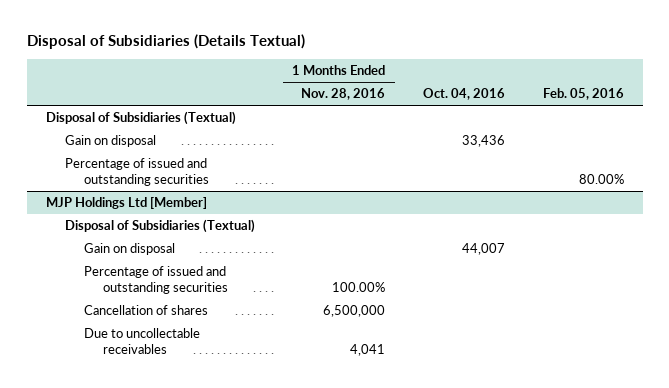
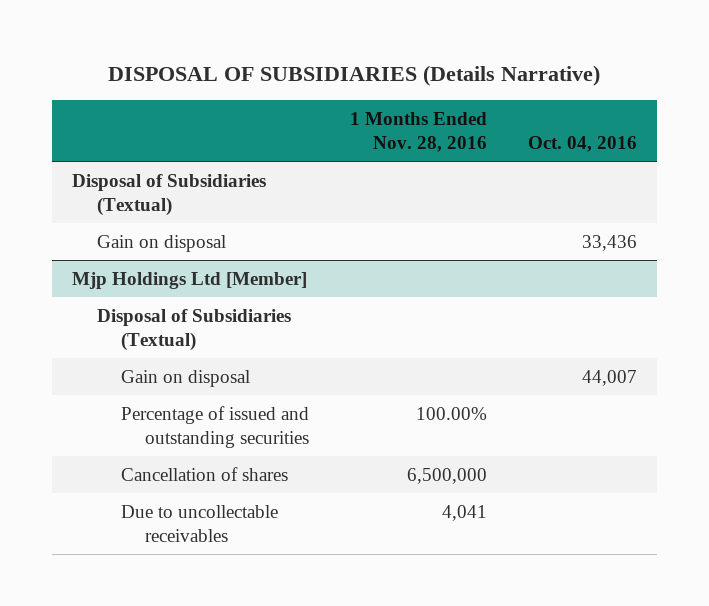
[26,34,305,50] Disposal of Subsidiaries (Details Textual) -> [108,65,601,87] DISPOSAL OF SUBSIDIARIES (Details Narrative)
[542,88,624,101] Feb. 05, 2016 -> none
[64,158,209,187] Percentage of issued and outstanding securities -> none
[45,197,207,210] MJP Holdings Ltd [Member] -> [72,271,308,289] Mjp Holdings Ltd [Member]

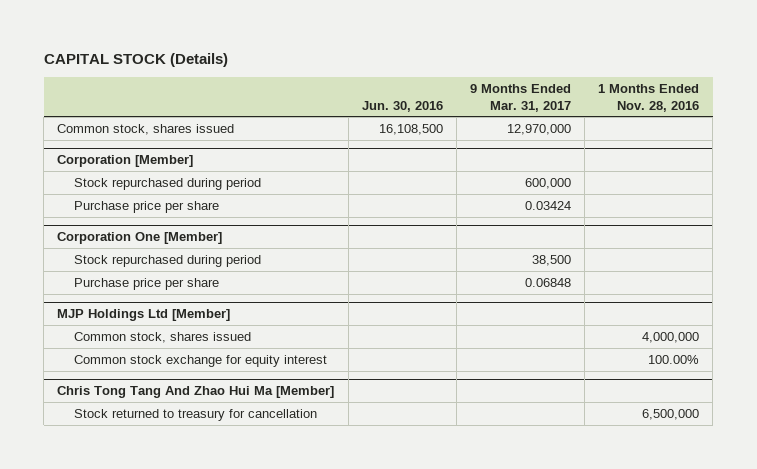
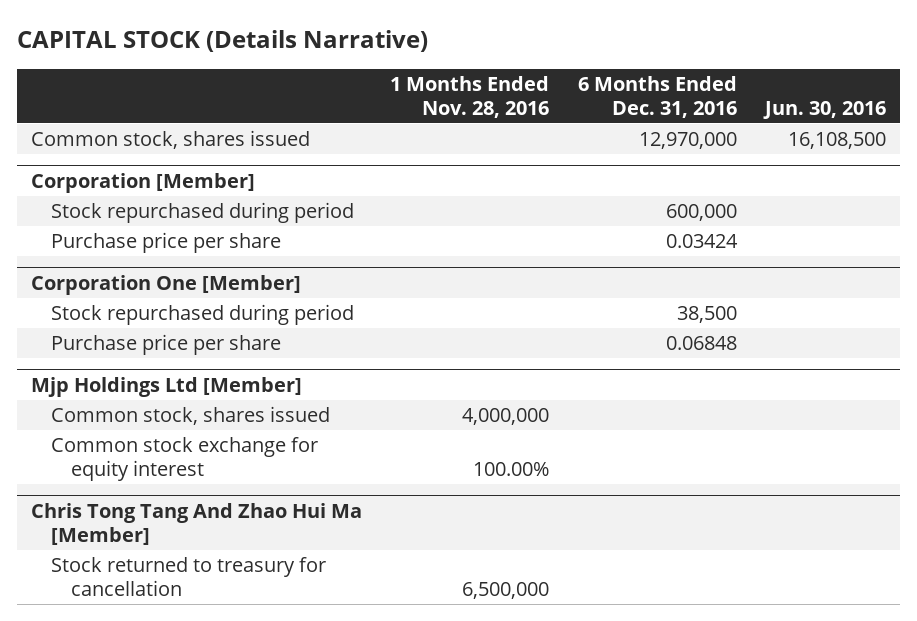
[43,53,228,68] CAPITAL STOCK (Details) -> [16,30,428,53] CAPITAL STOCK (Details Narrative)
[470,84,572,112] 9 Months Ended Mar. 31, 2017 -> none
none -> [577,75,737,118] 6 Months Ended Dec. 31, 2016
[57,309,231,322] MJP Holdings Ltd [Member] -> [31,377,303,398] Mjp Holdings Ltd [Member]

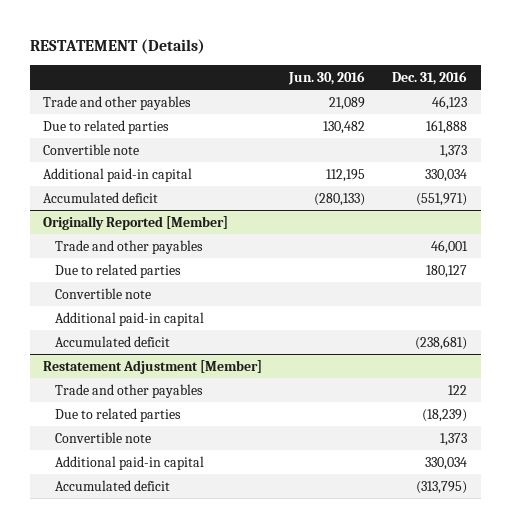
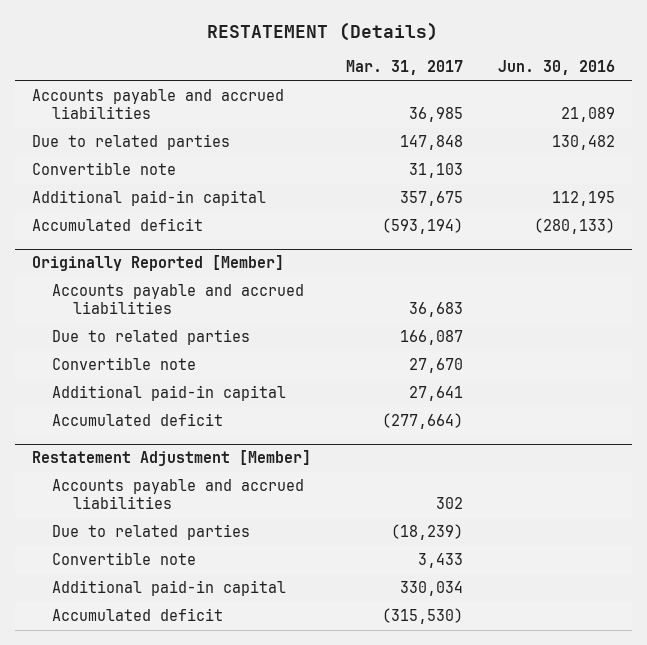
[392,70,468,85] Dec. 31, 2016 -> none
none -> [345,60,463,76] Mar. 31, 2017
[43,95,192,110] Trade and other payables -> [31,89,284,120] Accounts payable and accrued liabilities
[54,239,203,254] Trade and other payables -> none
none -> [52,284,305,315] Accounts payable and accrued liabilities
[54,383,203,398] Trade and other payables -> none
none -> [52,479,305,510] Accounts payable and accrued liabilities

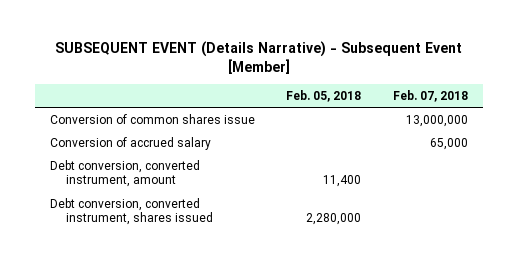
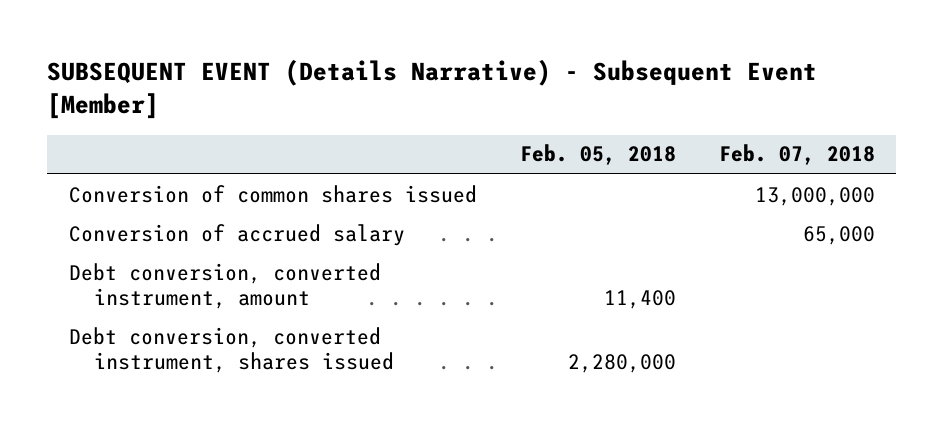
[50,113,256,124] Conversion of common shares issue -> [68,184,477,203] Conversion of common shares issued

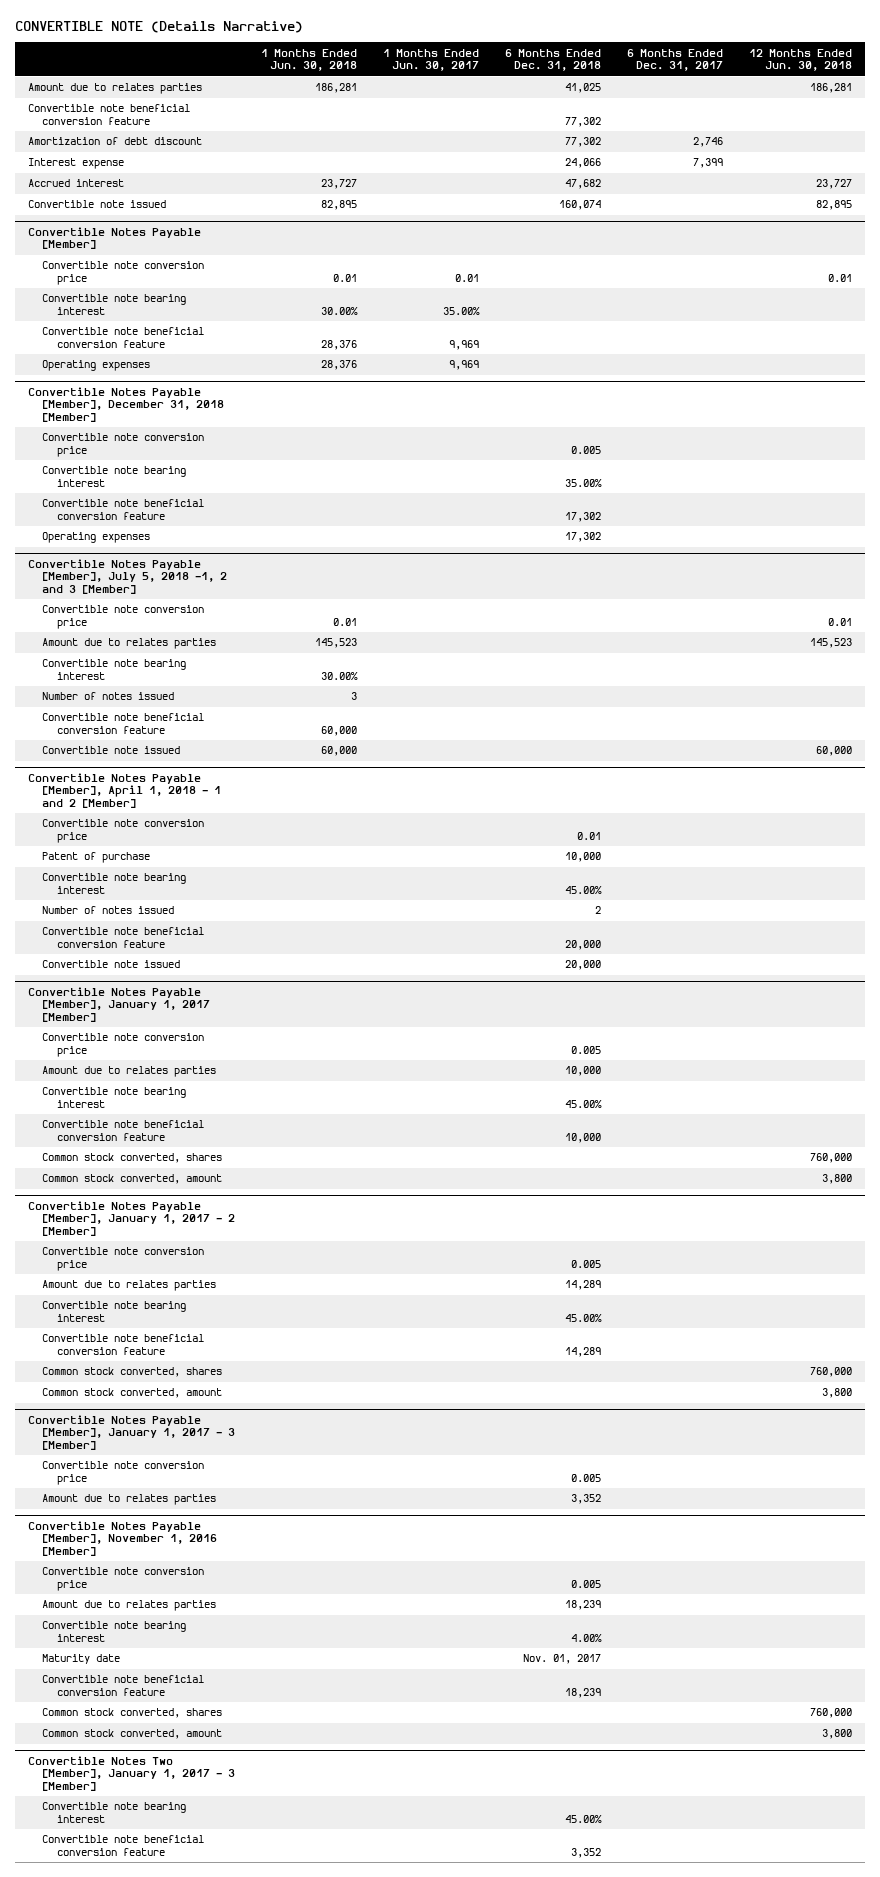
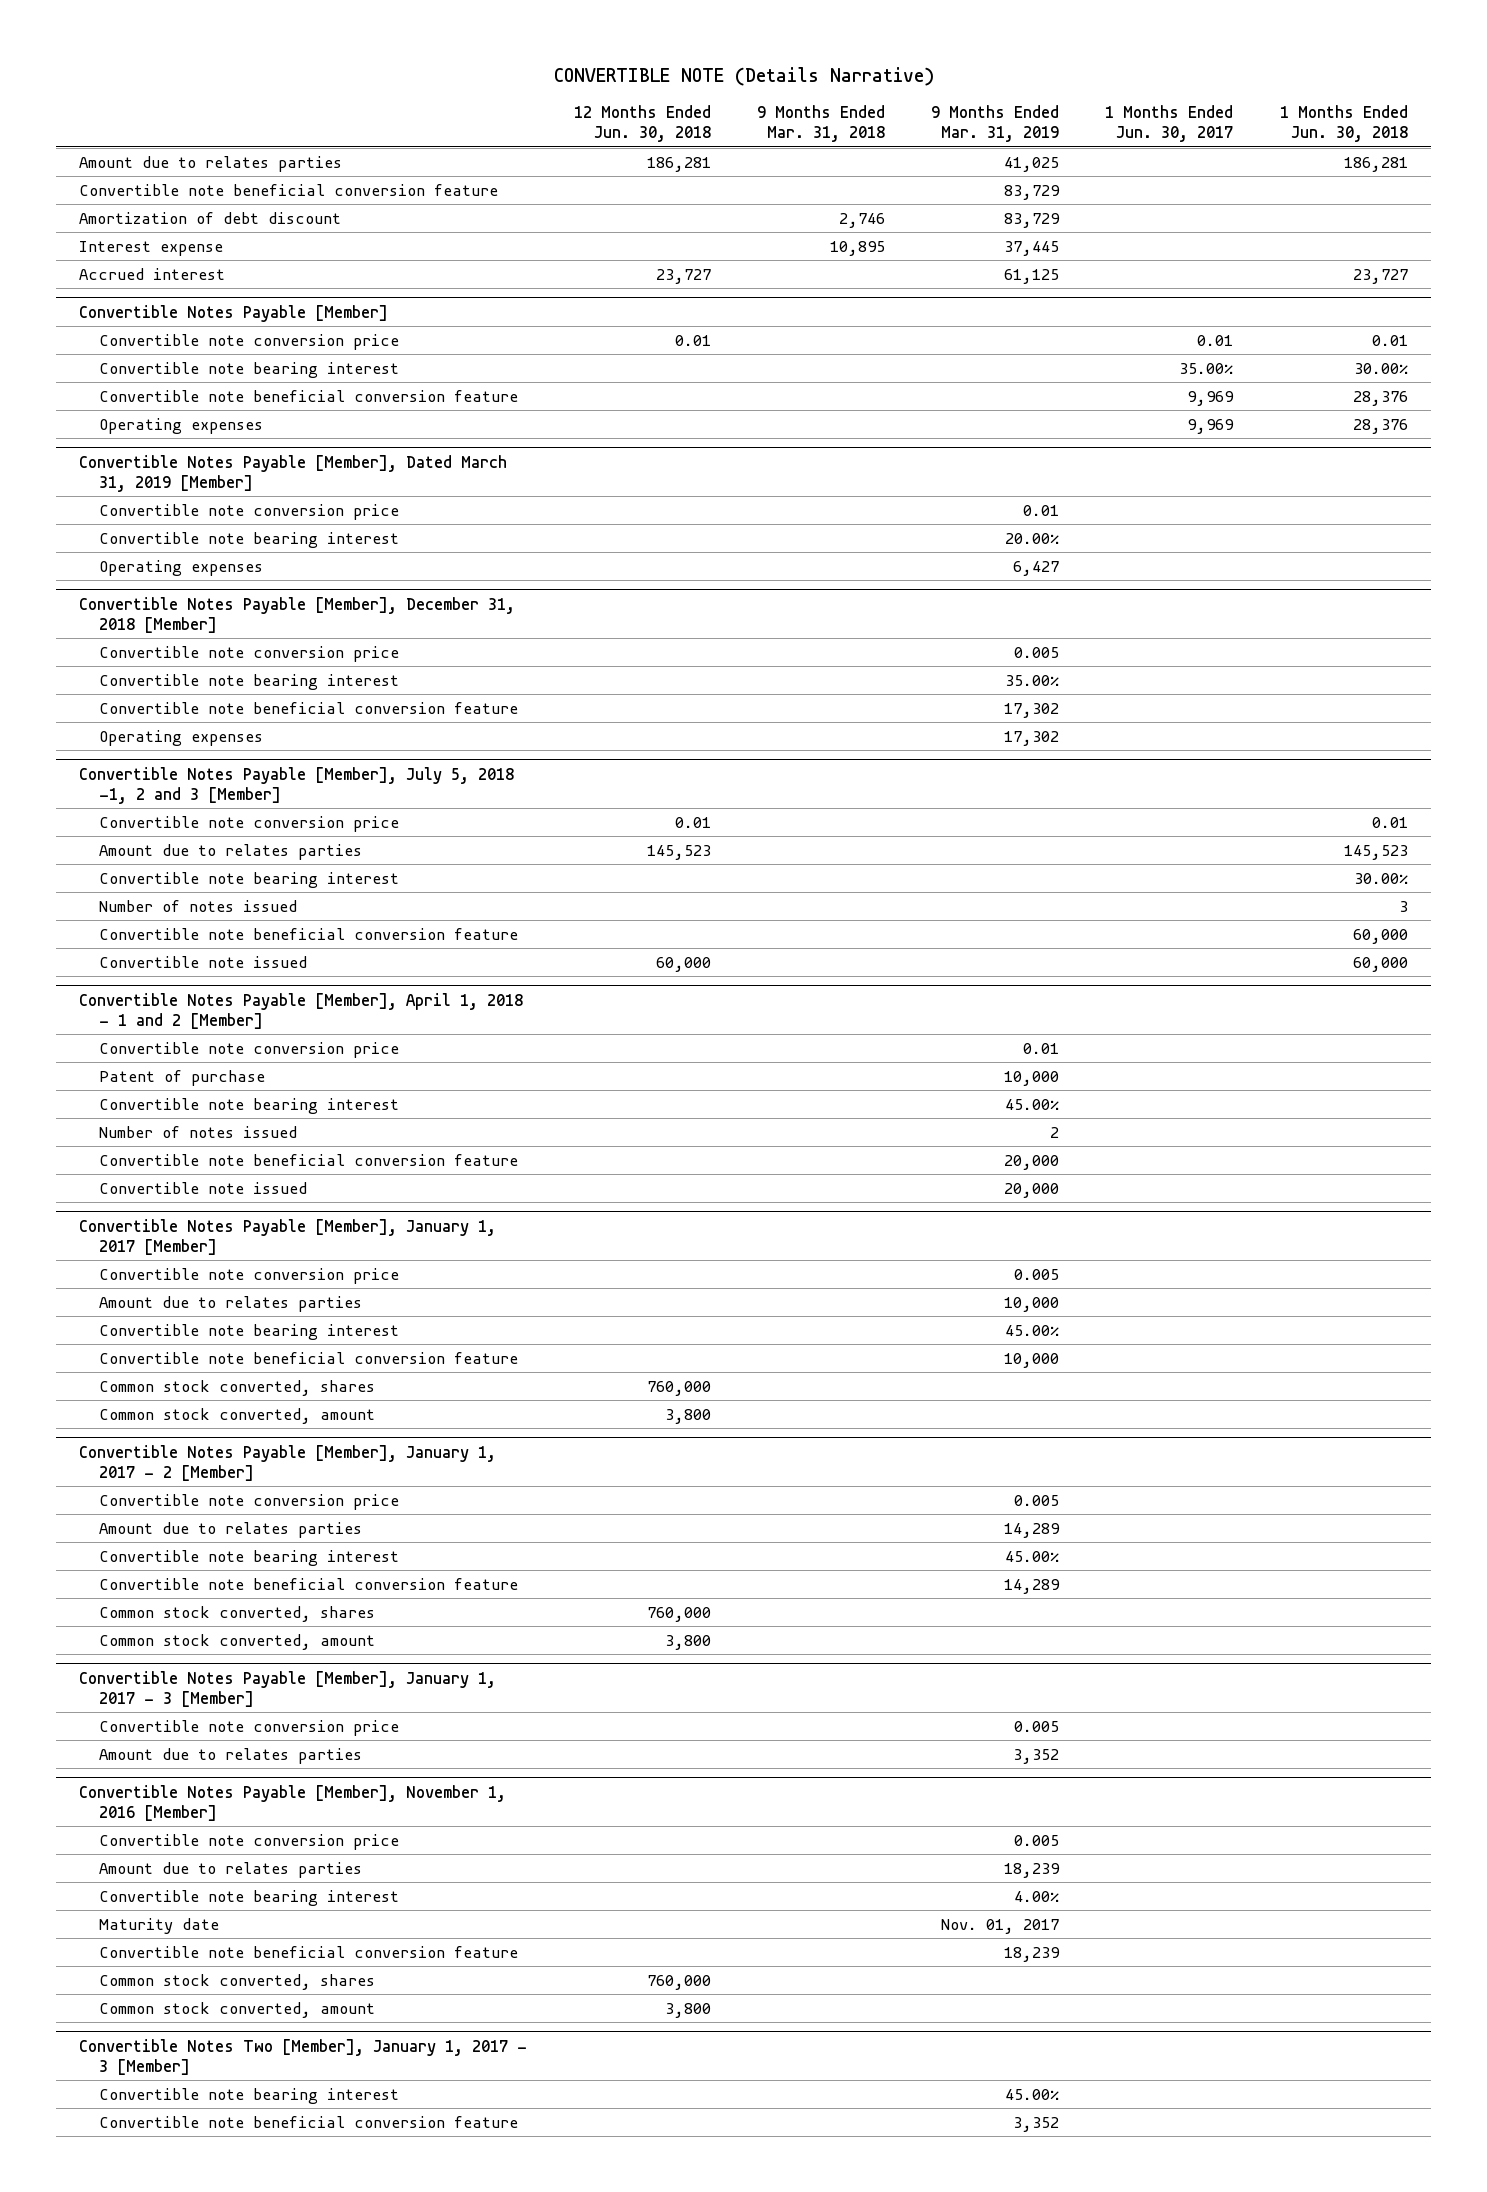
[504,48,601,72] 6 Months Ended Dec. 31, 2018 -> none
[626,48,723,72] 6 Months Ended Dec. 31, 2017 -> none
none -> [756,105,885,143] 9 Months Ended Mar. 31, 2018
none -> [931,105,1060,143] 9 Months Ended Mar. 31, 2019
[27,200,166,209] Convertible note issued -> none
none -> [79,454,508,492] Convertible Notes Payable [Member], Dated March 31, 2019 [Member]
none -> [98,503,399,520] Convertible note conversion price
none -> [98,531,399,548] Convertible note bearing interest
none -> [98,559,263,576] Operating expenses

